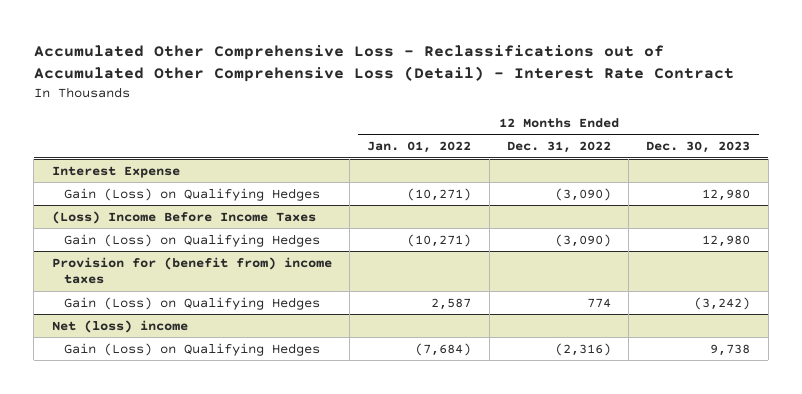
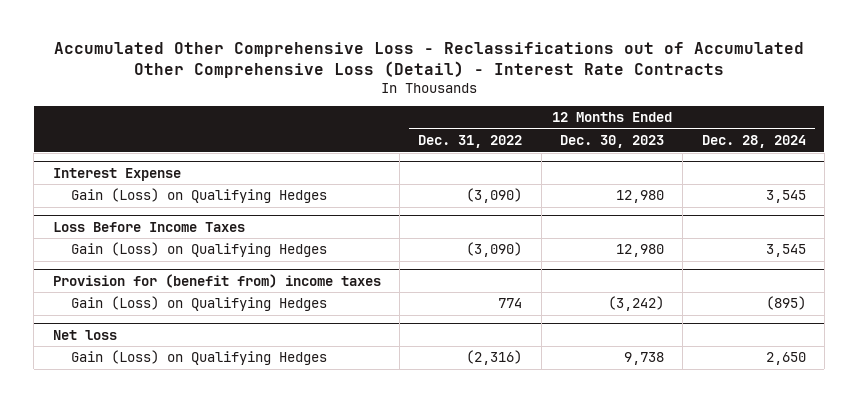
[33,44,734,82] Accumulated Other Comprehensive Loss - Reclassifications out of Accumulated Other Comprehensive Loss (Detail) - Interest Rate Contract -> [54,42,805,79] Accumulated Other Comprehensive Loss - Reclassifications out of Accumulated Other Comprehensive Loss (Detail) - Interest Rate Contracts
[367,141,472,154] Jan. 01, 2022 -> none
none -> [701,135,806,149] Dec. 28, 2024
[51,210,316,224] (Loss) Income Before Income Taxes -> [52,221,245,232] Loss Before Income Taxes
[51,319,188,333] Net (loss) income -> [52,329,117,340] Net loss

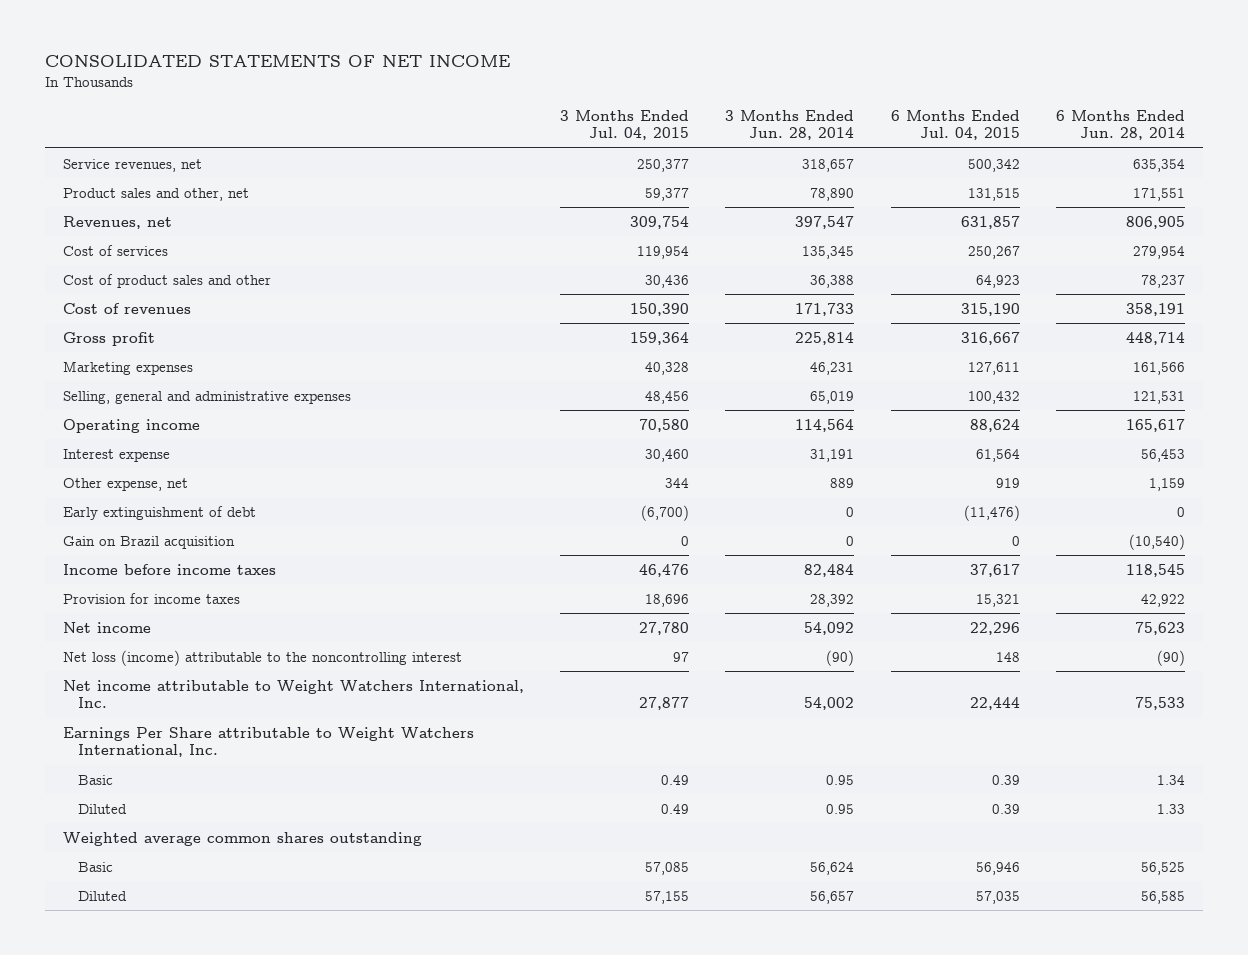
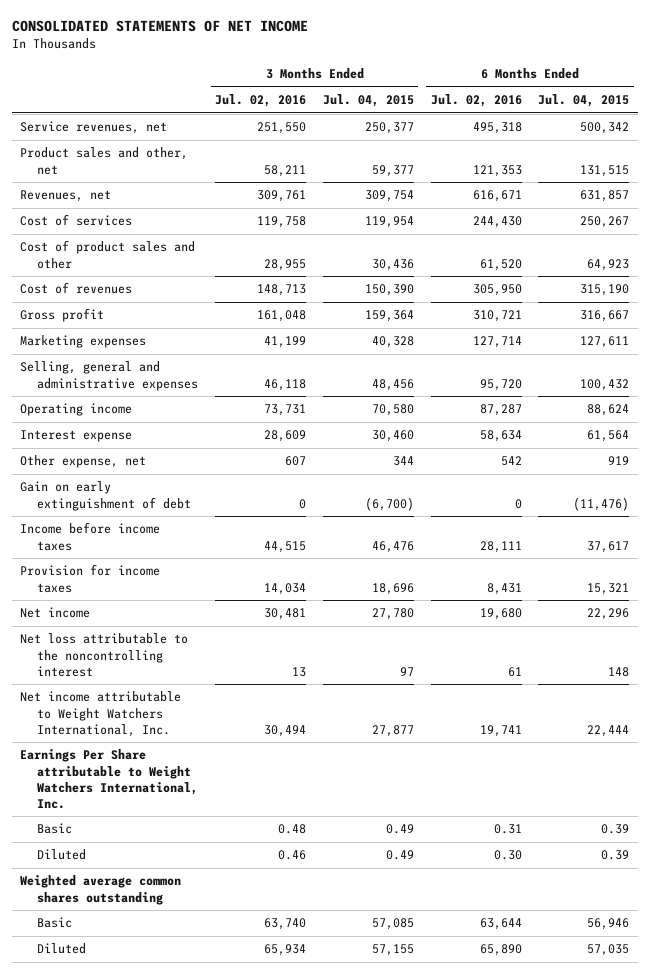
[725,109,855,141] 3 Months Ended Jun. 28, 2014 -> none
[1056,109,1186,141] 6 Months Ended Jun. 28, 2014 -> none
none -> [215,94,307,108] Jul. 02, 2016
none -> [430,94,522,108] Jul. 02, 2016
[62,535,235,549] Gain on Brazil acquisition -> none
[62,505,256,520] Early extinguishment of debt -> [20,481,192,511] Gain on early extinguishment of debt
[62,649,462,666] Net loss (income) attributable to the noncontrolling interest -> [20,633,189,677] Net loss attributable to the noncontrolling interest

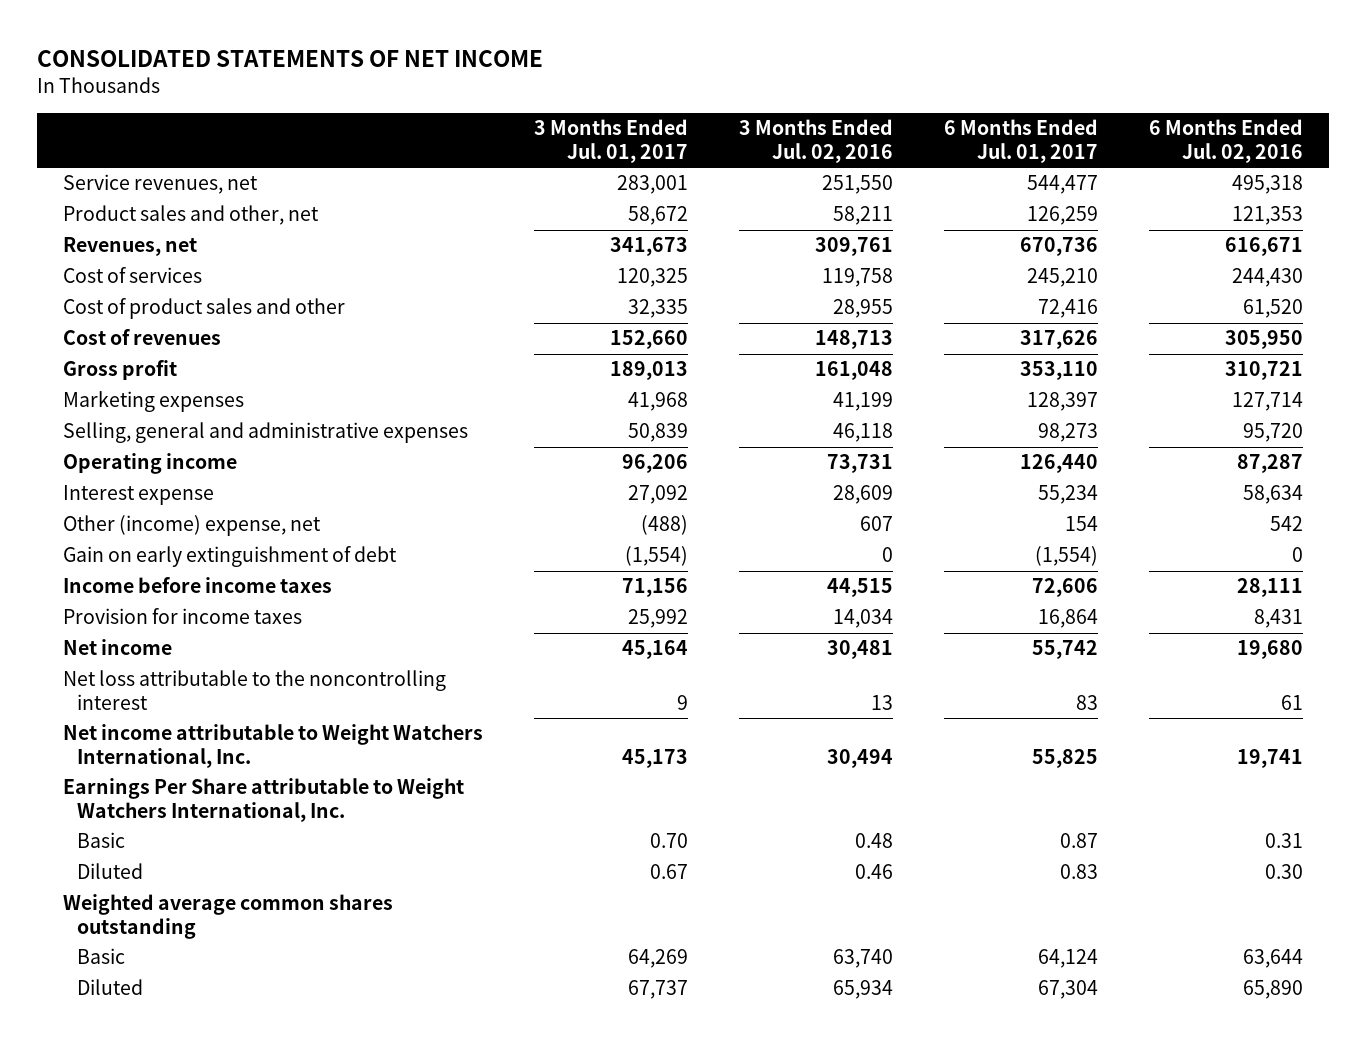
[322,94,414,108] Jul. 04, 2015 -> none
[538,94,630,108] Jul. 04, 2015 -> none
none -> [533,119,688,163] 3 Months Ended Jul. 01, 2017
none -> [944,119,1099,163] 6 Months Ended Jul. 01, 2017
[20,455,147,469] Other expense, net -> [62,515,321,537] Other (income) expense, net

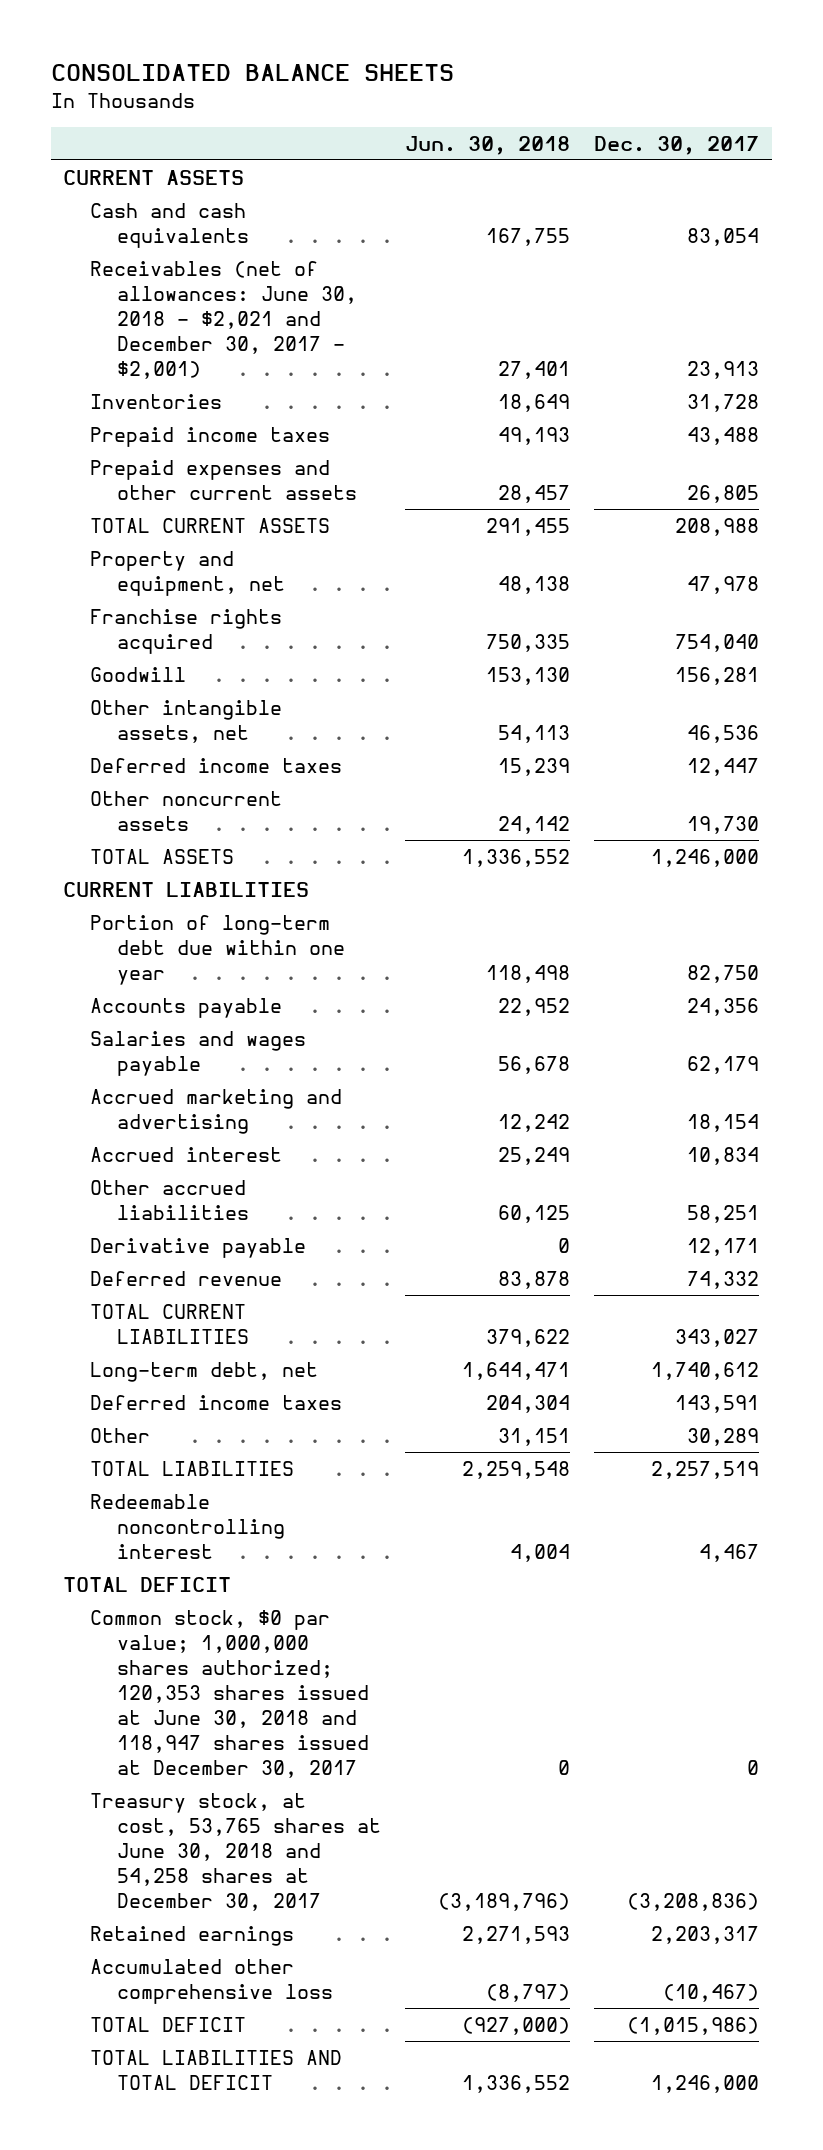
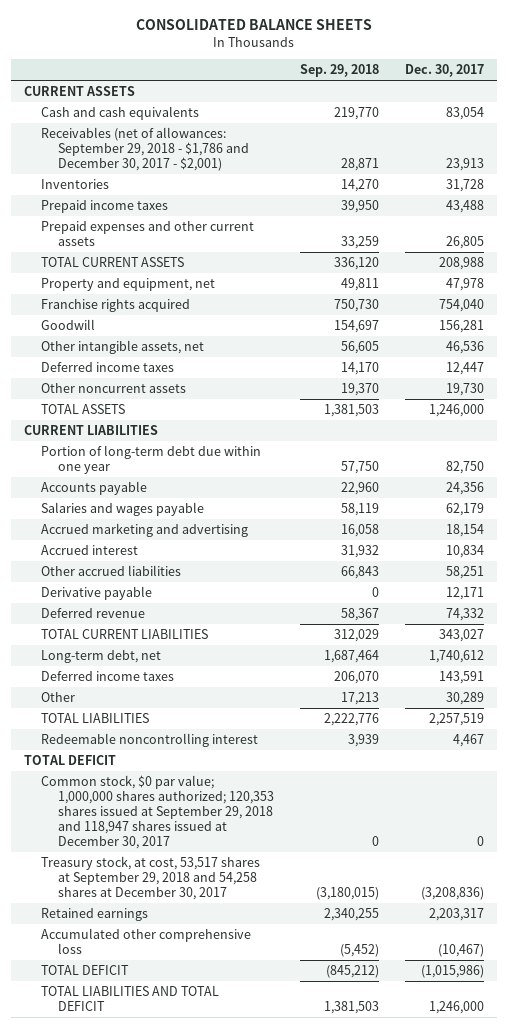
[405,135,571,155] Jun. 30, 2018 -> none
none -> [300,64,380,78] Sep. 29, 2018
[90,260,357,380] Receivables (net of allowances: June 30, 2018 - $2,021 and December 30, 2017 - $2,001) -> [41,127,250,172] Receivables (net of allowances: September 29, 2018 - $1,786 and December 30, 2017 - $2,001)
[90,1609,369,1779] Common stock, $0 par value; 1,000,000 shares authorized; 120,353 shares issued at June 30, 2018 and 118,947 shares issued at December 30, 2017 -> [41,775,275,850] Common stock, $0 par value; 1,000,000 shares authorized; 120,353 shares issued at September 29, 2018 and 118,947 shares issued at December 30, 2017
[90,1792,381,1912] Treasury stock, at cost, 53,765 shares at June 30, 2018 and 54,258 shares at December 30, 2017 -> [41,856,261,901] Treasury stock, at cost, 53,517 shares at September 29, 2018 and 54,258 shares at December 30, 2017

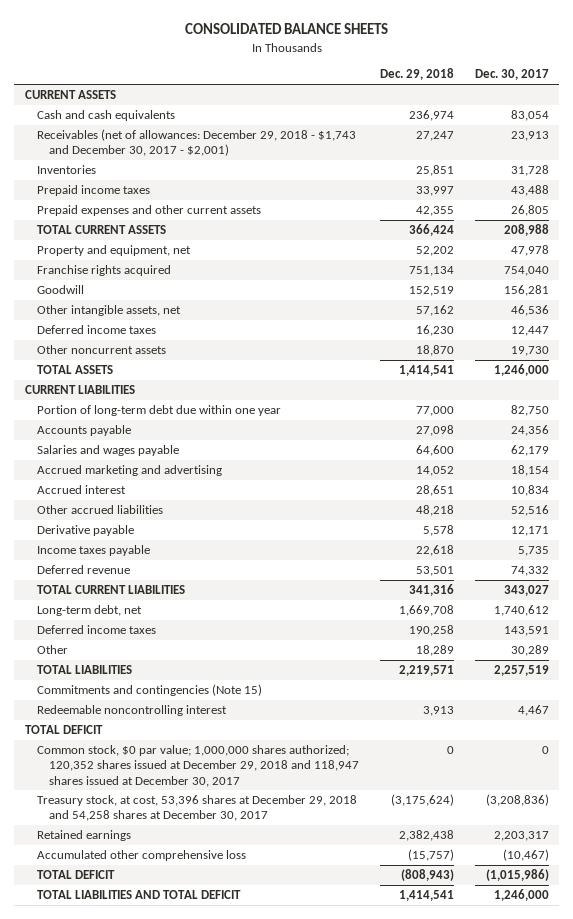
[300,64,380,78] Sep. 29, 2018 -> none
none -> [379,68,454,81] Dec. 29, 2018
[41,127,250,172] Receivables (net of allowances: September 29, 2018 - $1,786 and December 30, 2017 - $2,001) -> [36,129,356,157] Receivables (net of allowances: December 29, 2018 - $1,743 and December 30, 2017 - $2,001)
[446,566,485,580] 58,251 -> [510,505,549,517] 52,516
none -> [36,545,150,557] Income taxes payable
none -> [36,684,262,697] Commitments and contingencies (Note 15)
[41,775,275,850] Common stock, $0 par value; 1,000,000 shares authorized; 120,353 shares issued at September 29, 2018 and 118,947 shares issued at December 30, 2017 -> [36,745,359,787] Common stock, $0 par value; 1,000,000 shares authorized; 120,352 shares issued at December 29, 2018 and 118,947 shares issued at December 30, 2017
[41,856,261,901] Treasury stock, at cost, 53,517 shares at September 29, 2018 and 54,258 shares at December 30, 2017 -> [36,795,357,822] Treasury stock, at cost, 53,396 shares at December 29, 2018 and 54,258 shares at December 30, 2017

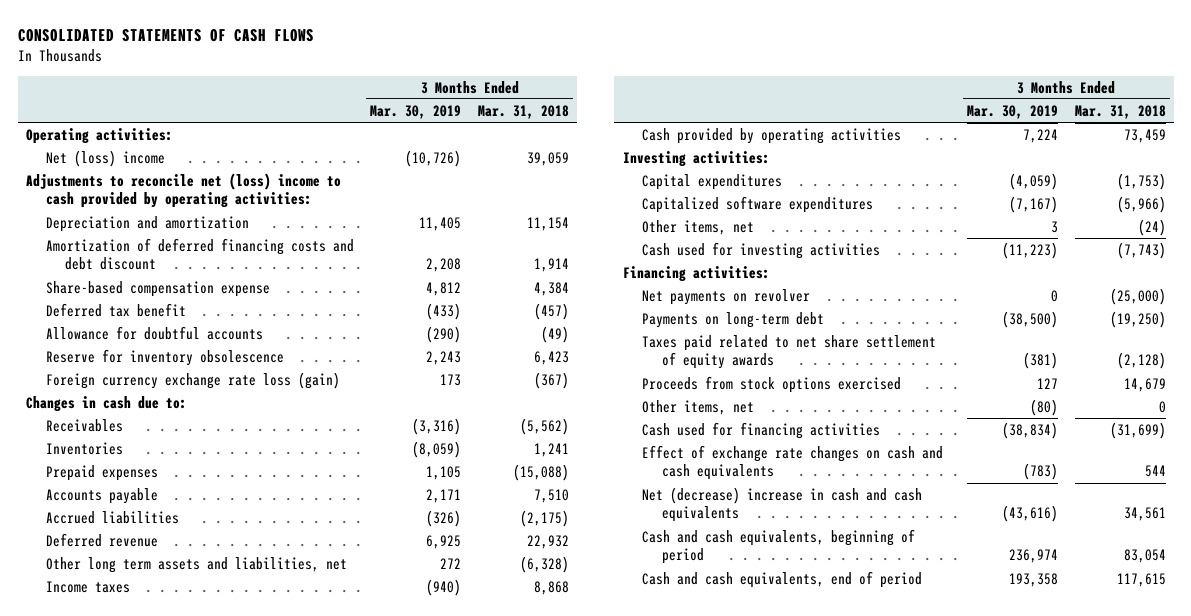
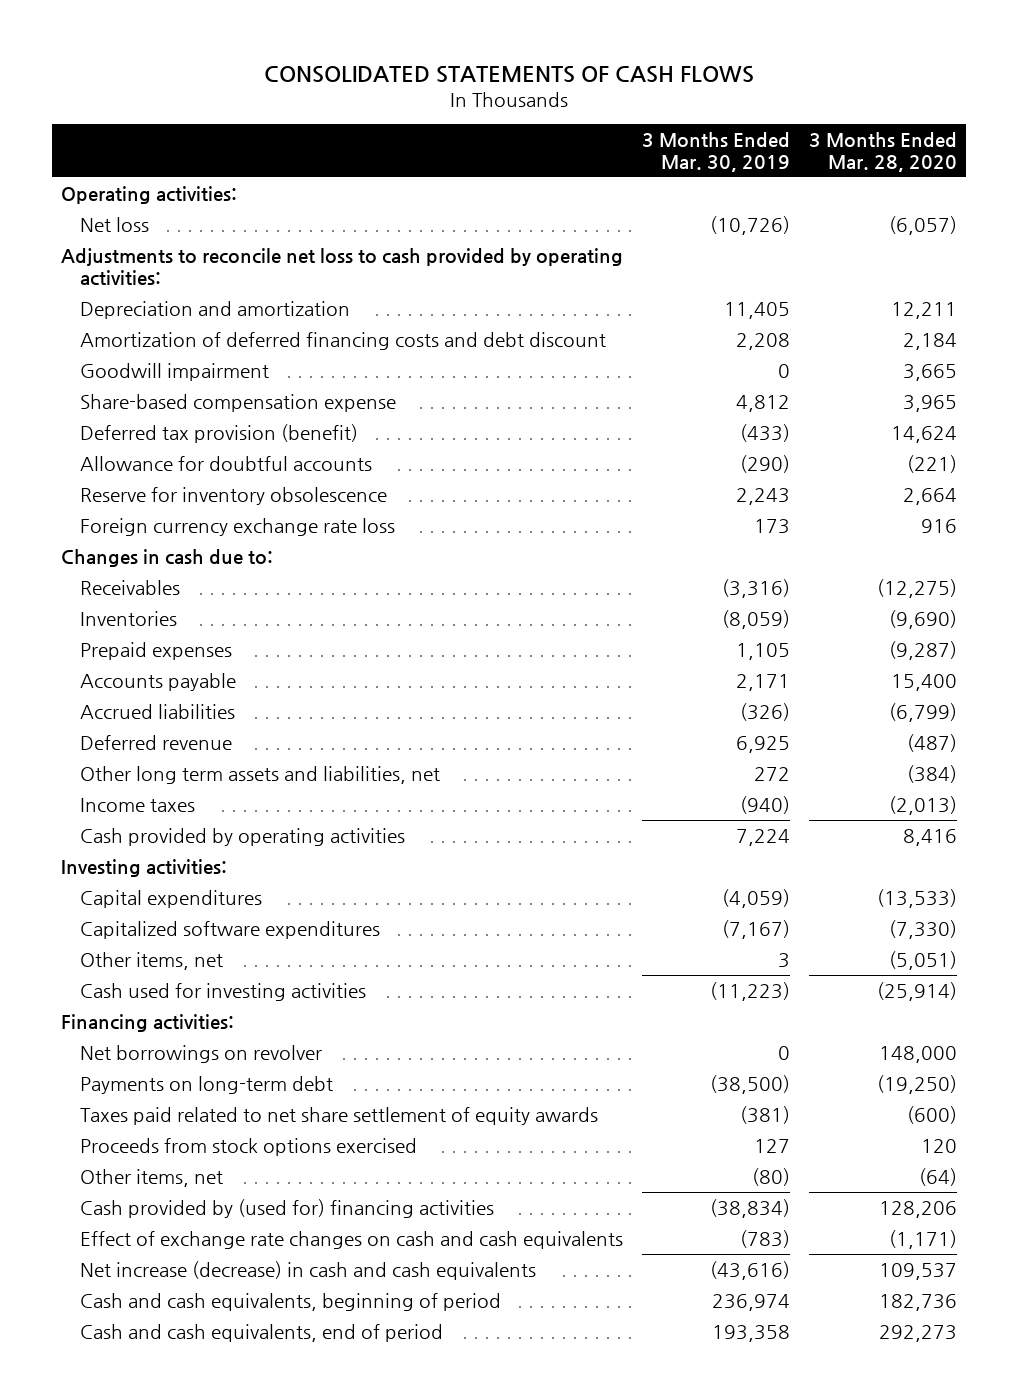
[477,104,569,119] Mar. 31, 2018 -> none
none -> [808,132,957,172] 3 Months Ended Mar. 28, 2020
[45,149,165,167] Net (loss) income -> [79,216,149,232] Net loss
[25,172,341,209] Adjustments to reconcile net (loss) income to cash provided by operating activities: -> [61,247,624,286] Adjustments to reconcile net loss to cash provided by operating activities:
none -> [79,362,269,381] Goodwill impairment
[45,302,186,317] Deferred tax benefit -> [79,423,358,443] Deferred tax provision (benefit)
[45,371,340,389] Foreign currency exchange rate loss (gain) -> [79,517,395,536] Foreign currency exchange rate loss
[642,288,811,305] Net payments on revolver -> [79,1044,322,1063] Net borrowings on revolver
[642,421,881,439] Cash used for financing activities -> [79,1198,494,1218] Cash provided by (used for) financing activities
[642,486,923,523] Net (decrease) increase in cash and cash equivalents -> [79,1260,536,1280] Net increase (decrease) in cash and cash equivalents

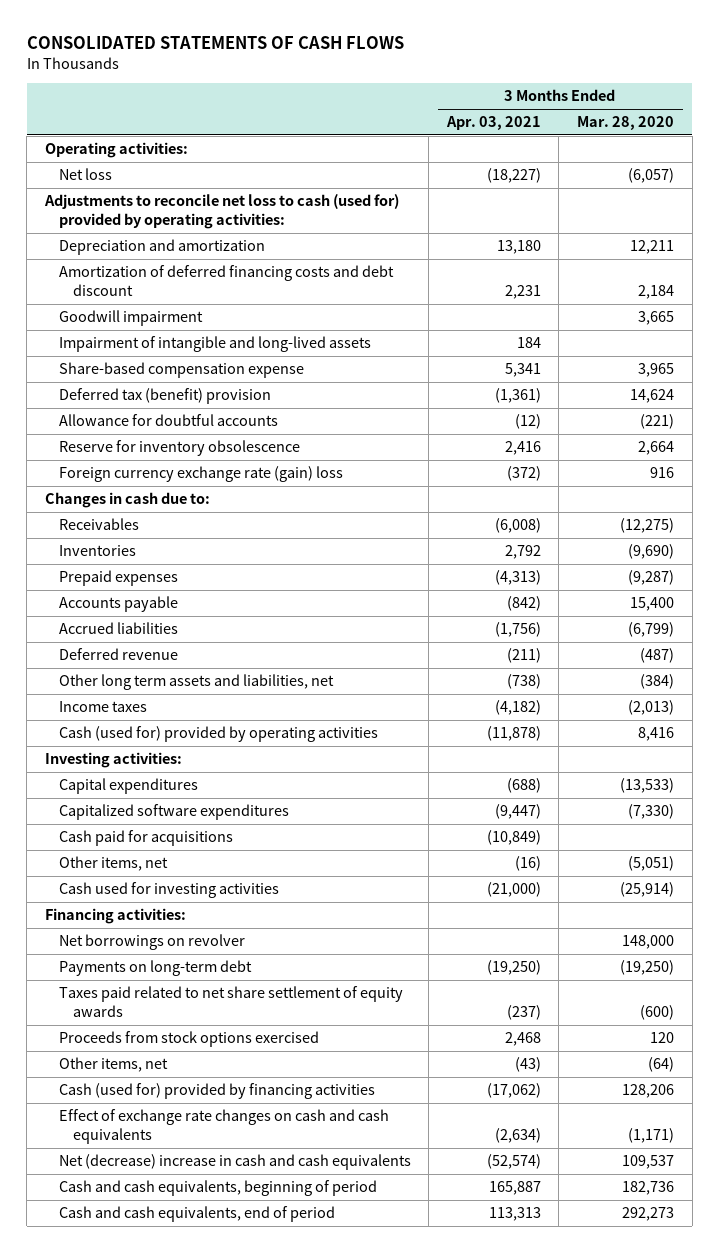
[642,132,791,172] 3 Months Ended Mar. 30, 2019 -> none
none -> [445,116,541,131] Apr. 03, 2021
[61,247,624,286] Adjustments to reconcile net loss to cash provided by operating activities: -> [43,194,399,230] Adjustments to reconcile net loss to cash (used for) provided by operating activities:
none -> [58,336,371,353] Impairment of intangible and long-lived assets
[79,423,358,443] Deferred tax provision (benefit) -> [58,388,271,405] Deferred tax (benefit) provision
[79,517,395,536] Foreign currency exchange rate loss -> [58,466,343,483] Foreign currency exchange rate (gain) loss
[79,827,405,846] Cash provided by operating activities -> [58,726,378,743] Cash (used for) provided by operating activities
none -> [58,830,233,847] Cash paid for acquisitions
[79,1198,494,1218] Cash provided by (used for) financing activities -> [58,1083,375,1100] Cash (used for) provided by financing activities
[79,1260,536,1280] Net increase (decrease) in cash and cash equivalents -> [58,1154,411,1171] Net (decrease) increase in cash and cash equivalents

